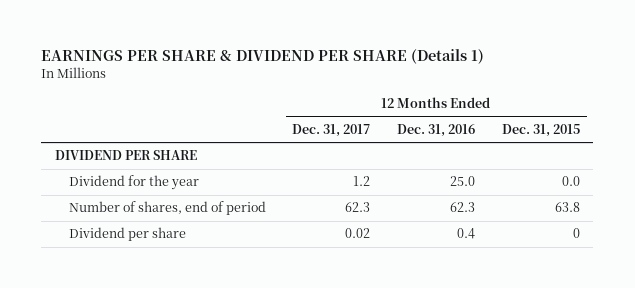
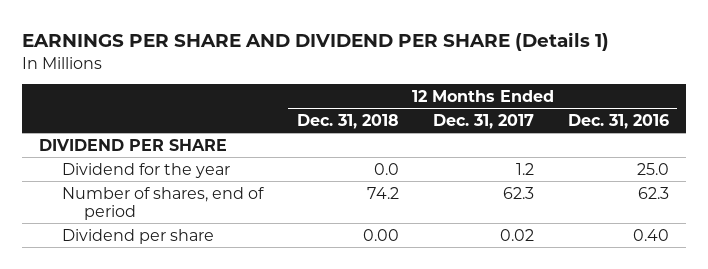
[41,49,485,65] EARNINGS PER SHARE & DIVIDEND PER SHARE (Details 1) -> [22,31,610,51] EARNINGS PER SHARE AND DIVIDEND PER SHARE (Details 1)
[501,123,580,137] Dec. 31, 2015 -> none
none -> [296,113,399,129] Dec. 31, 2018
[457,228,476,240] 0.4 -> [632,228,669,241] 0.40

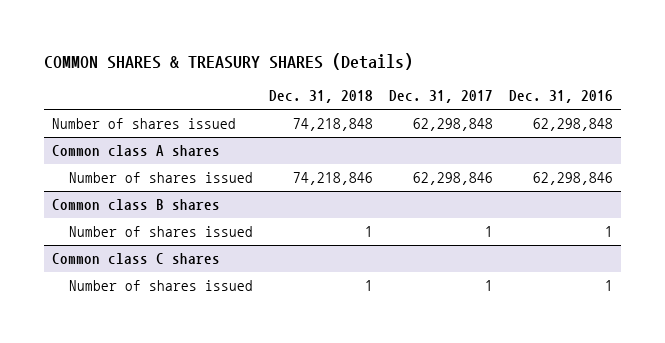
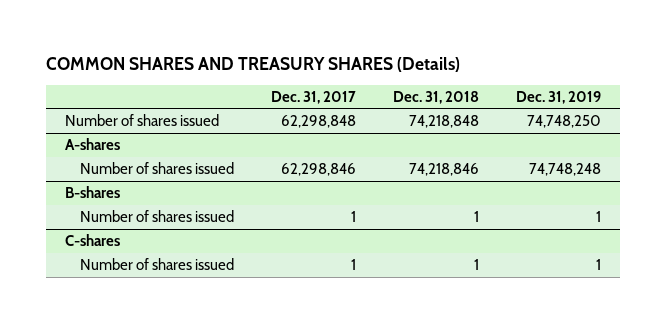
[43,53,413,71] COMMON SHARES & TREASURY SHARES (Details) -> [46,56,461,72] COMMON SHARES AND TREASURY SHARES (Details)
[509,90,614,104] Dec. 31, 2016 -> none
none -> [516,90,602,104] Dec. 31, 2019
[51,145,220,157] Common class A shares -> [64,138,120,151] A-shares
[51,199,220,211] Common class B shares -> [64,186,120,199] B-shares
[51,253,220,265] Common class C shares -> [64,234,120,247] C-shares

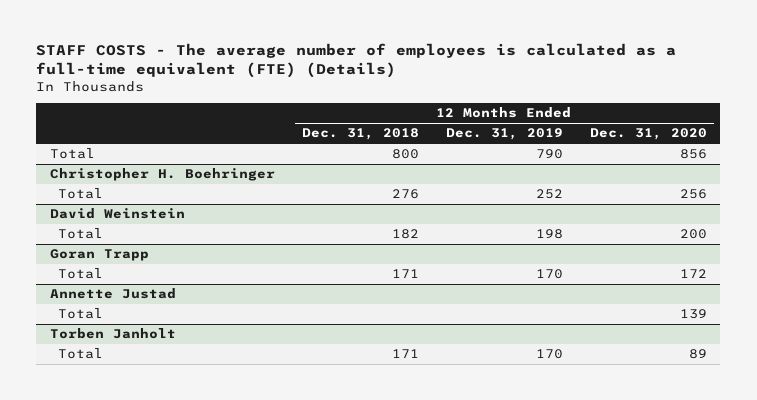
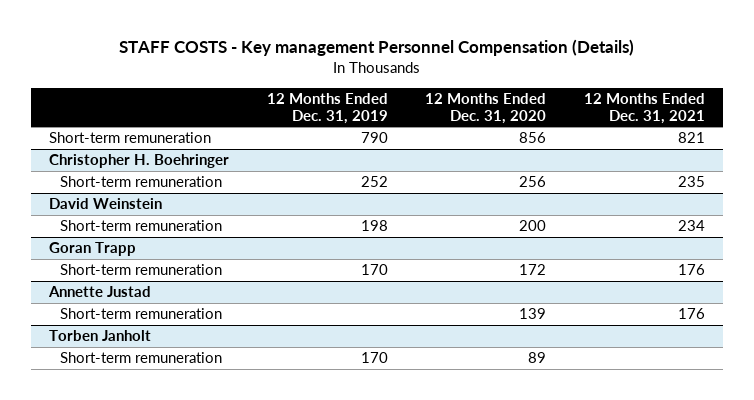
[36,43,677,79] STAFF COSTS - The average number of employees is calculated as a full-time equivalent (FTE) (Details) -> [118,39,634,57] STAFF COSTS - Key management Personnel Compensation (Details)
[301,128,419,141] Dec. 31, 2018 -> none
none -> [583,92,705,124] 12 Months Ended Dec. 31, 2021
[49,148,95,160] Total -> [49,132,212,144] Short-term remuneration
[58,188,104,200] Total -> [59,176,222,188] Short-term remuneration
[58,228,104,240] Total -> [59,220,222,232] Short-term remuneration
[58,268,104,280] Total -> [59,264,222,276] Short-term remuneration
[58,308,104,320] Total -> [59,308,222,320] Short-term remuneration
[58,348,104,360] Total -> [59,352,222,364] Short-term remuneration

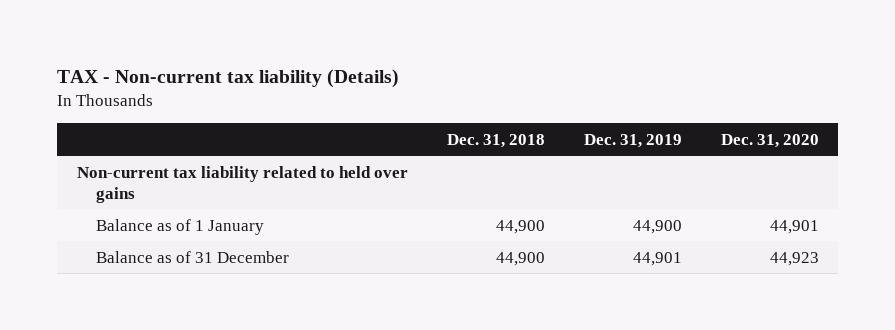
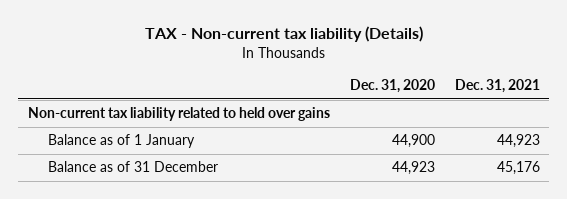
[446,133,545,148] Dec. 31, 2018 -> none
[583,133,682,148] Dec. 31, 2019 -> none
none -> [454,79,540,94] Dec. 31, 2021
[769,219,819,234] 44,901 -> [391,134,435,149] 44,900

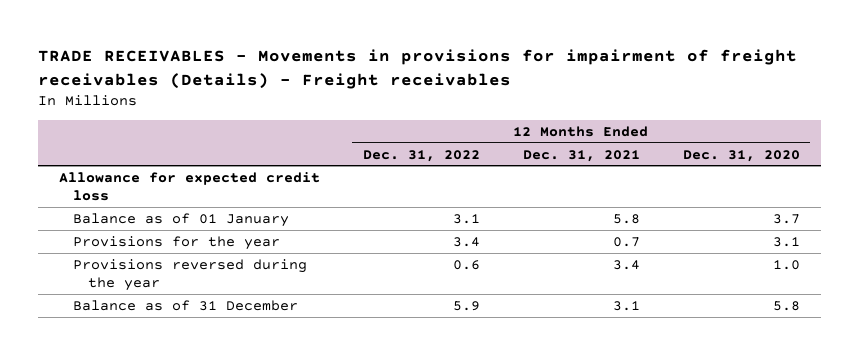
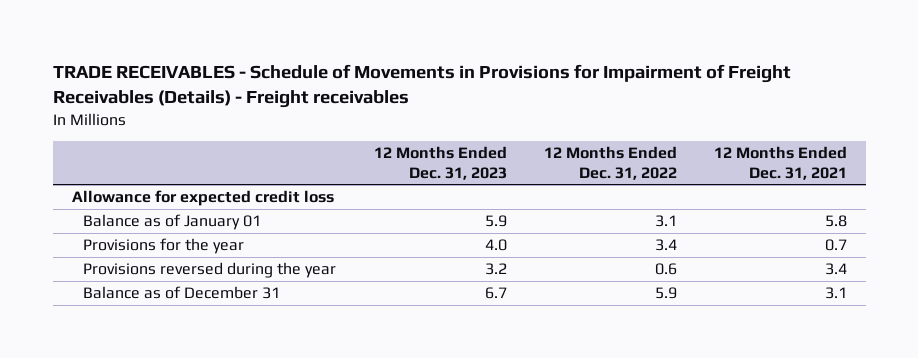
[37,49,797,89] TRADE RECEIVABLES - Movements in provisions for impairment of freight receivables (Details) - Freight receivables -> [52,63,791,109] TRADE RECEIVABLES - Schedule of Movements in Provisions for Impairment of Freight Receivables (Details) - Freight receivables
[682,149,800,162] Dec. 31, 2020 -> none
none -> [373,146,507,180] 12 Months Ended Dec. 31, 2023
[73,212,290,227] Balance as of 01 January -> [83,214,262,231] Balance as of January 01
[73,299,299,311] Balance as of 31 December -> [83,286,281,300] Balance as of December 31

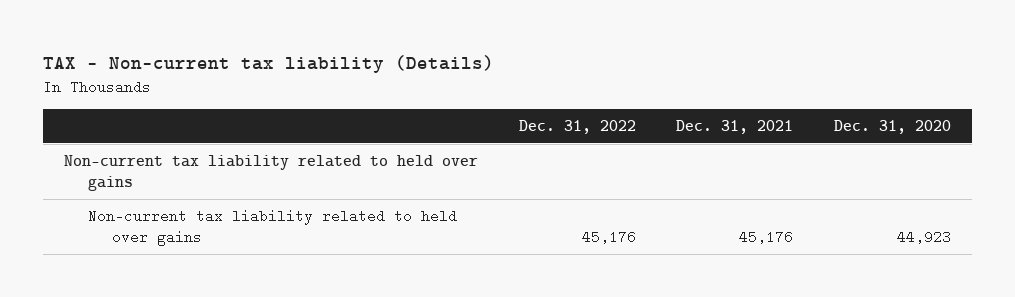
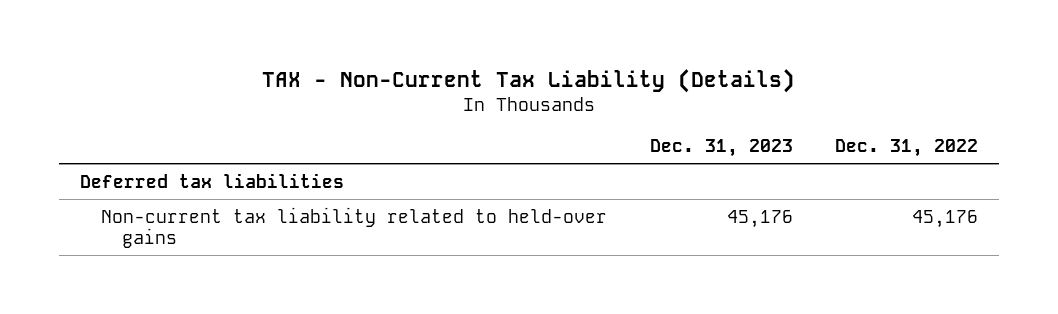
[43,55,495,74] TAX - Non-current tax liability (Details) -> [262,68,796,93] TAX - Non-Current Tax Liability (Details)
[676,119,794,134] Dec. 31, 2021 -> none
[834,119,952,134] Dec. 31, 2020 -> none
none -> [649,139,793,158] Dec. 31, 2023
[63,155,478,191] Non-current tax liability related to held over gains -> [80,172,345,188] Deferred tax liabilities
[87,209,457,246] Non-current tax liability related to held over gains -> [101,206,608,249] Non-current tax liability related to held-over gains

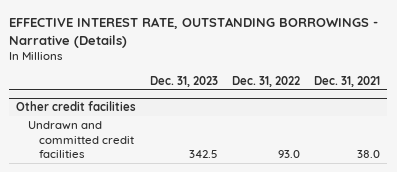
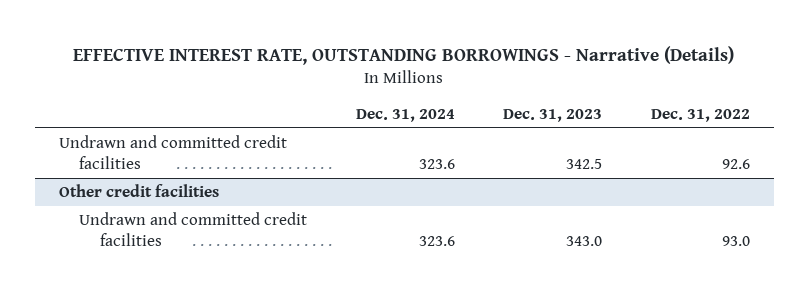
[314,75,381,87] Dec. 31, 2021 -> none
none -> [355,108,455,122] Dec. 31, 2024
none -> [59,135,288,169] Undrawn and committed credit facilities
[189,150,219,159] 342.5 -> [566,235,603,246] 343.0

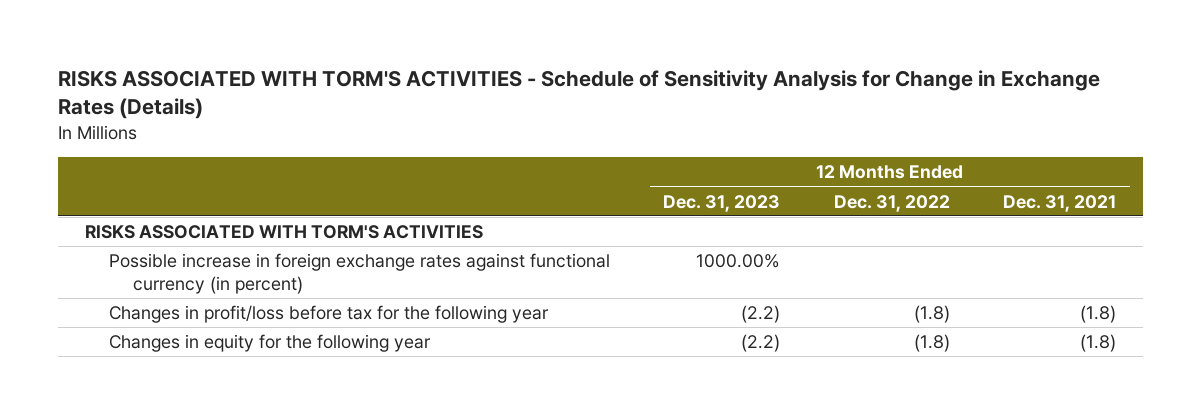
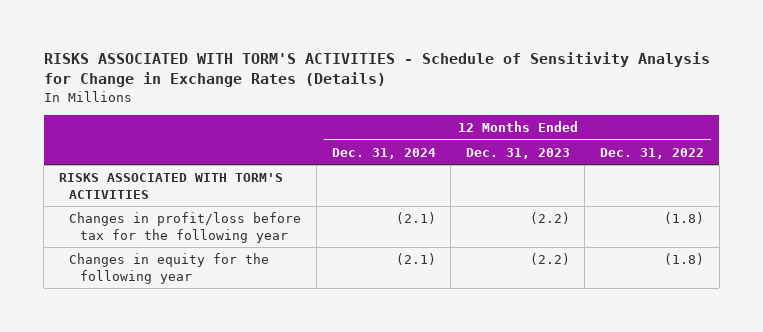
[1003,194,1117,212] Dec. 31, 2021 -> none
none -> [331,147,436,159] Dec. 31, 2024
[108,253,610,295] Possible increase in foreign exchange rates against functional currency (in percent) -> none

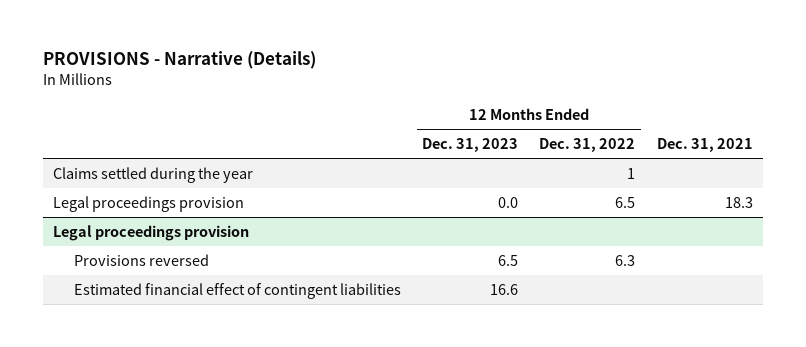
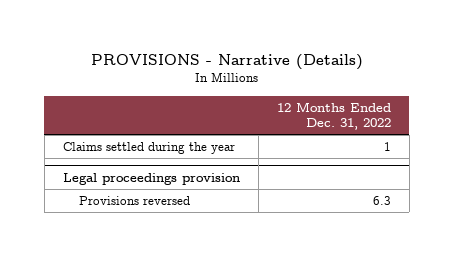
[422,138,519,153] Dec. 31, 2023 -> none
[656,138,753,153] Dec. 31, 2021 -> none
[53,195,245,212] Legal proceedings provision -> none
[73,282,401,299] Estimated financial effect of contingent liabilities -> none

